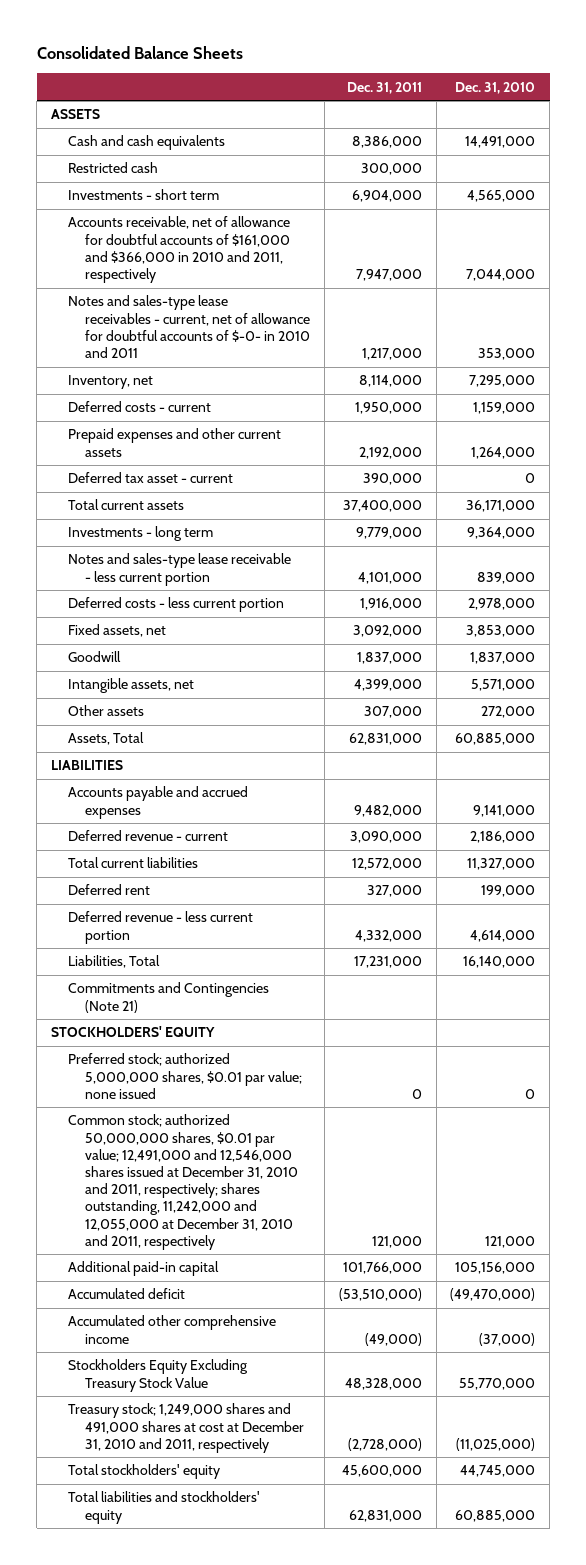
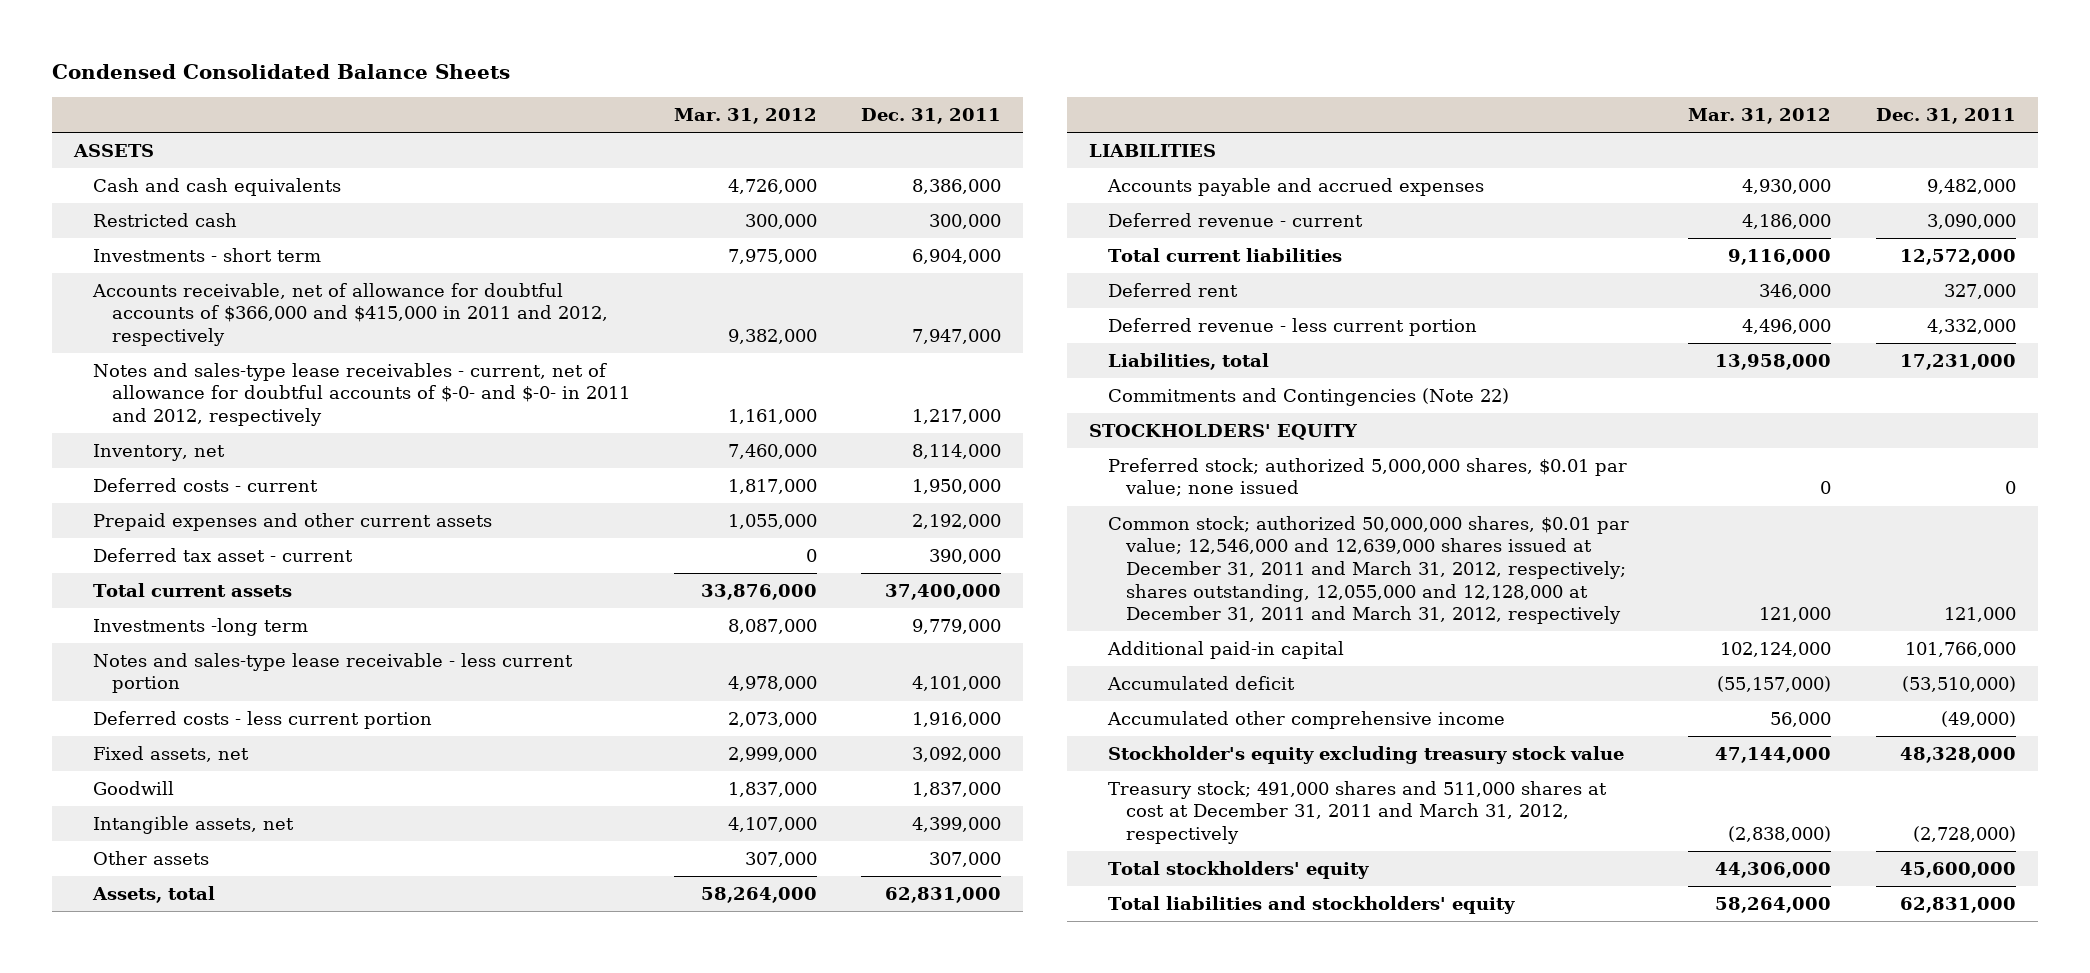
[36,46,243,60] Consolidated Balance Sheets -> [52,64,511,80] Condensed Consolidated Balance Sheets
[455,81,536,94] Dec. 31, 2010 -> none
none -> [673,107,817,124] Mar. 31, 2012
[68,216,291,284] Accounts receivable, net of allowance for doubtful accounts of $161,000 and $366,000 in 2010 and 2011, respectively -> [92,282,608,347] Accounts receivable, net of allowance for doubtful accounts of $366,000 and $415,000 in 2011 and 2012, respectively
[68,295,311,359] Notes and sales-type lease receivables - current, net of allowance for doubtful accounts of $-0- in 2010 and 2011 -> [93,362,630,427] Notes and sales-type lease receivables - current, net of allowance for doubtful accounts of $-0- and $-0- in 2011 and 2012, respectively
[68,526,214,542] Investments - long term -> [93,617,309,636] Investments -long term
[68,732,145,746] Assets, Total -> [92,885,216,903] Assets, total
[68,955,161,969] Liabilities, Total -> [1107,352,1269,370] Liabilities, total
[68,982,270,1013] Commitments and Contingencies (Note 21) -> [1107,387,1509,406] Commitments and Contingencies (Note 22)
[68,1114,299,1250] Common stock; authorized 50,000,000 shares, $0.01 par value; 12,491,000 and 12,546,000 shares issued at December 31, 2010 and 2011, respectively; shares outstanding, 11,242,000 and 12,055,000 at December 31, 2010 and 2011, respectively -> [1107,515,1629,625] Common stock; authorized 50,000,000 shares, $0.01 par value; 12,546,000 and 12,639,000 shares issued at December 31, 2011 and March 31, 2012, respectively; shares outstanding, 12,055,000 and 12,128,000 at December 31, 2011 and March 31, 2012, respectively
[68,1359,249,1392] Stockholders Equity Excluding Treasury Stock Value -> [1107,745,1624,764] Stockholder's equity excluding treasury stock value
[68,1403,305,1453] Treasury stock; 1,249,000 shares and 491,000 shares at cost at December 31, 2010 and 2011, respectively -> [1107,780,1607,845] Treasury stock; 491,000 shares and 511,000 shares at cost at December 31, 2011 and March 31, 2012, respectively

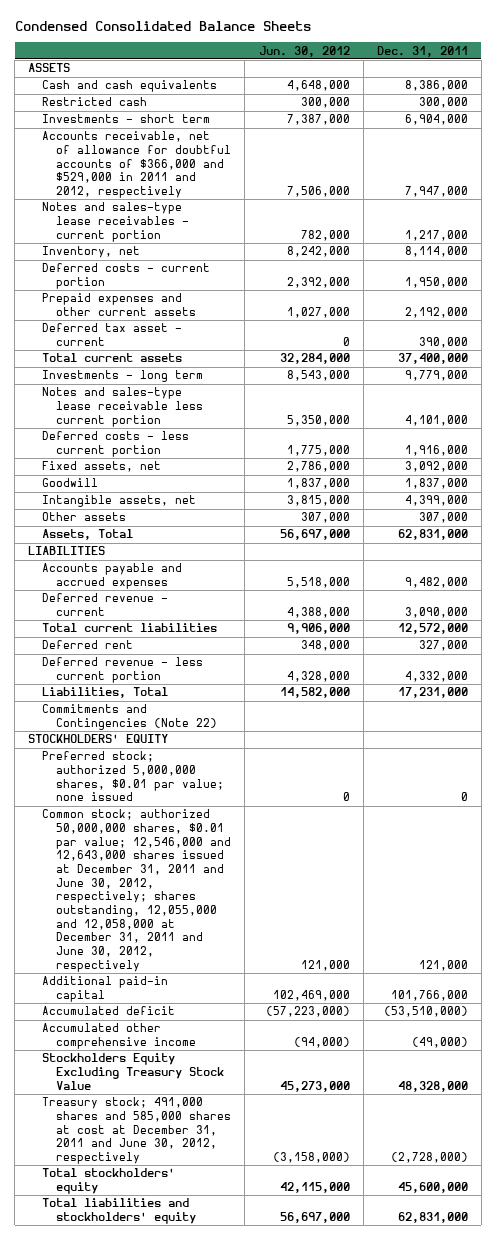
[673,107,817,124] Mar. 31, 2012 -> none
none -> [258,45,350,57] Jun. 30, 2012
[92,282,608,347] Accounts receivable, net of allowance for doubtful accounts of $366,000 and $415,000 in 2011 and 2012, respectively -> [42,131,232,199] Accounts receivable, net of allowance for doubtful accounts of $366,000 and $529,000 in 2011 and 2012, respectively
[93,362,630,427] Notes and sales-type lease receivables - current, net of allowance for doubtful accounts of $-0- and $-0- in 2011 and 2012, respectively -> [42,202,190,242] Notes and sales-type lease receivables - current portion
[93,477,319,492] Deferred costs - current -> [42,263,211,290] Deferred costs - current portion
[93,617,309,636] Investments -long term -> [42,370,204,383] Investments - long term
[93,652,574,694] Notes and sales-type lease receivable - less current portion -> [42,387,204,427] Notes and sales-type lease receivable less current portion
[92,885,216,903] Assets, total -> [42,529,134,541] Assets, Total
[1107,352,1269,370] Liabilities, total -> [42,687,169,699] Liabilities, Total
[1107,515,1629,625] Common stock; authorized 50,000,000 shares, $0.01 par value; 12,546,000 and 12,639,000 shares issued at December 31, 2011 and March 31, 2012, respectively; shares outstanding, 12,055,000 and 12,128,000 at December 31, 2011 and March 31, 2012, respectively -> [42,809,232,972] Common stock; authorized 50,000,000 shares, $0.01 par value; 12,546,000 and 12,643,000 shares issued at December 31, 2011 and June 30, 2012, respectively; shares outstanding, 12,055,000 and 12,058,000 at December 31, 2011 and June 30, 2012, respectively
[1107,745,1624,764] Stockholder's equity excluding treasury stock value -> [42,1053,225,1090] Stockholders Equity Excluding Treasury Stock Value
[1107,780,1607,845] Treasury stock; 491,000 shares and 511,000 shares at cost at December 31, 2011 and March 31, 2012, respectively -> [42,1097,232,1165] Treasury stock; 491,000 shares and 585,000 shares at cost at December 31, 2011 and June 30, 2012, respectively

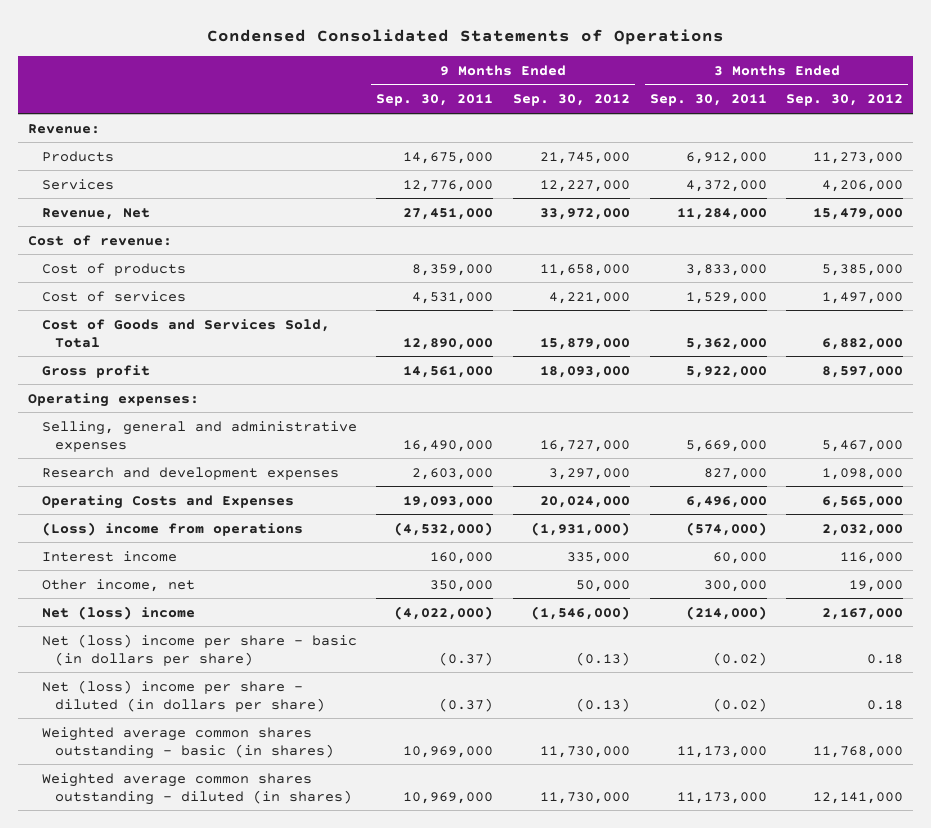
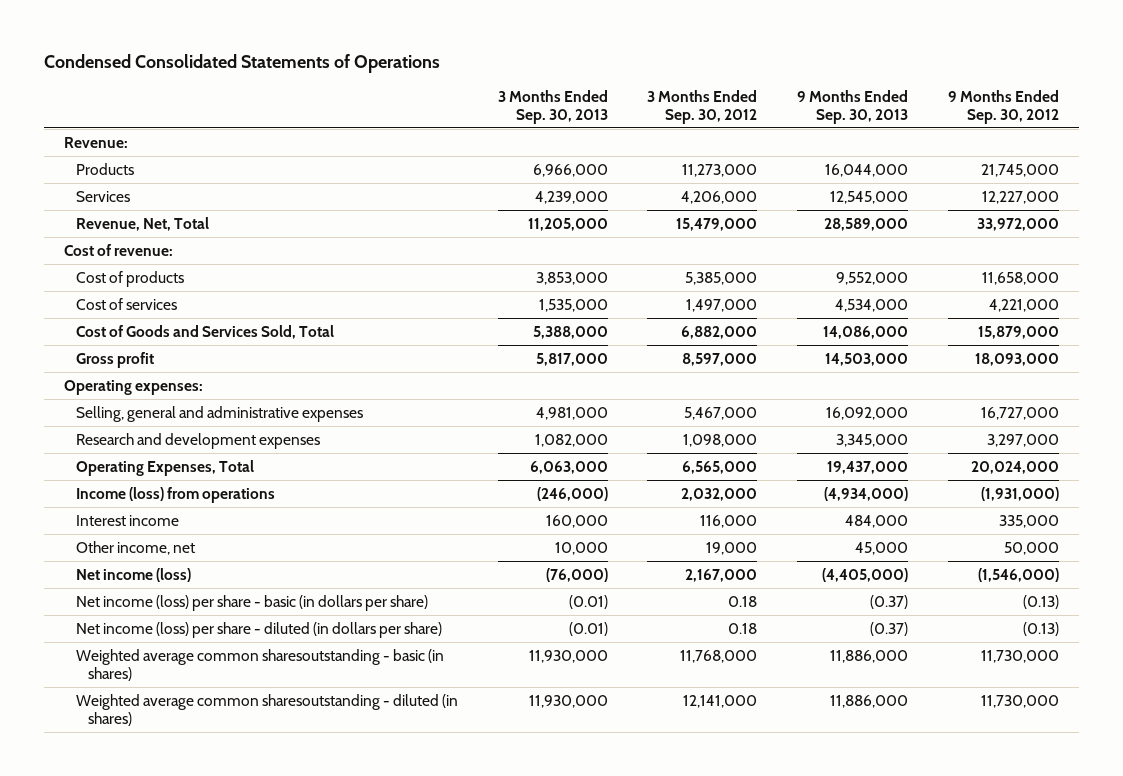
[376,94,494,107] Sep. 30, 2011 -> none
[649,94,767,107] Sep. 30, 2011 -> none
none -> [497,89,608,125] 3 Months Ended Sep. 30, 2013
none -> [797,89,909,125] 9 Months Ended Sep. 30, 2013
[41,207,150,220] Revenue, Net -> [75,216,209,231] Revenue, Net, Total
[41,494,294,509] Operating Costs and Expenses -> [75,459,254,476] Operating Expenses, Total
[41,521,303,536] (Loss) income from operations -> [75,486,275,503] Income (loss) from operations
[41,605,195,620] Net (loss) income -> [75,567,191,582] Net income (loss)
[41,633,357,666] Net (loss) income per share - basic (in dollars per share) -> [75,594,428,611] Net income (loss) per share - basic (in dollars per share)
[41,679,326,712] Net (loss) income per share - diluted (in dollars per share) -> [75,621,442,638] Net income (loss) per share - diluted (in dollars per share)
[41,726,335,759] Weighted average common shares outstanding - basic (in shares) -> [75,648,444,681] Weighted average common sharesoutstanding - basic (in shares)
[41,772,353,805] Weighted average common shares outstanding - diluted (in shares) -> [75,693,458,726] Weighted average common sharesoutstanding - diluted (in shares)

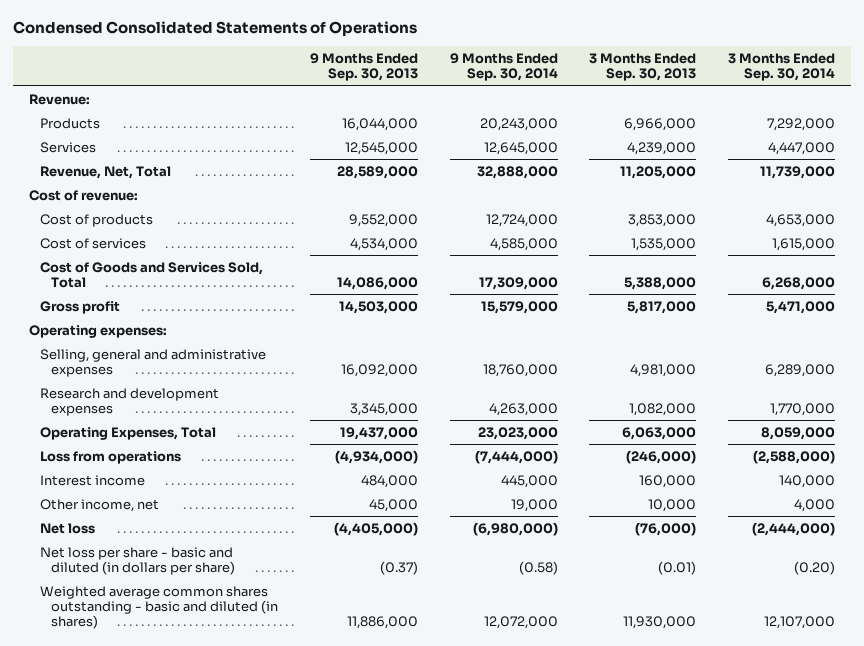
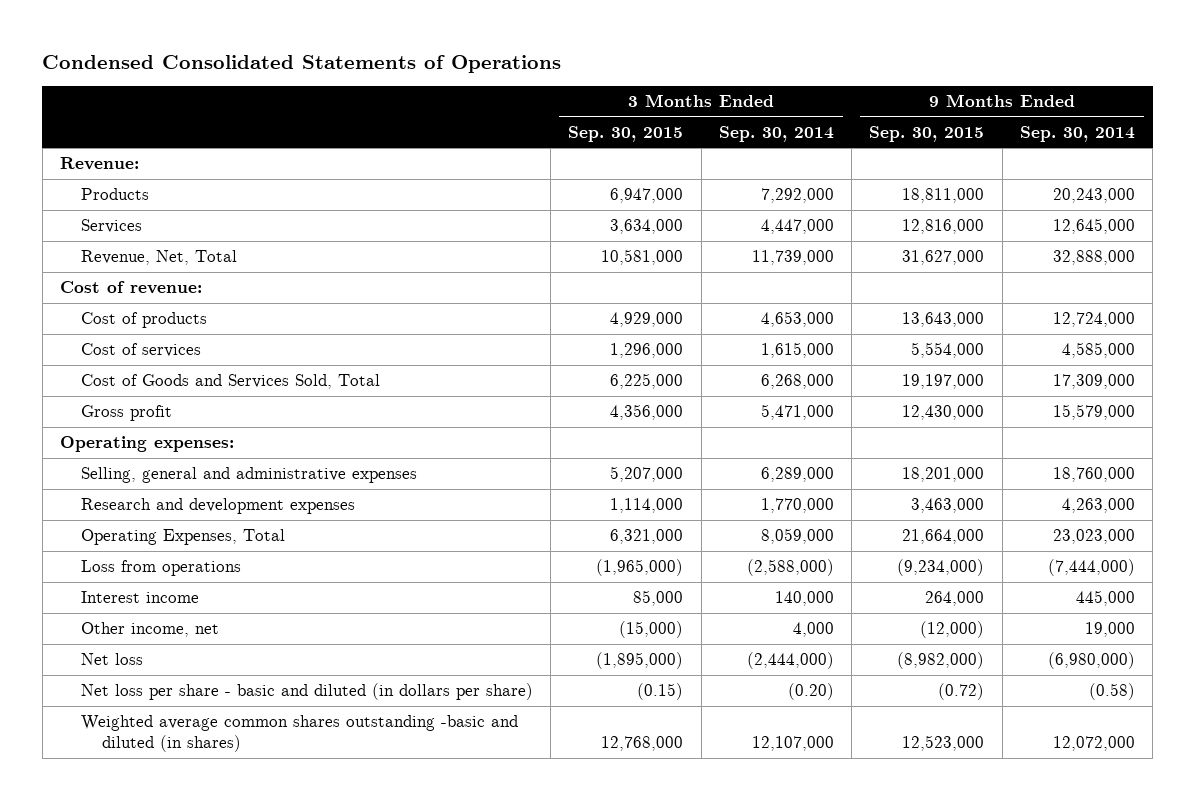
[309,53,418,82] 9 Months Ended Sep. 30, 2013 -> none
[589,53,697,82] 3 Months Ended Sep. 30, 2013 -> none
none -> [568,125,684,142] Sep. 30, 2015
none -> [869,125,985,142] Sep. 30, 2015
[40,585,279,629] Weighted average common shares outstanding - basic and diluted (in shares) -> [80,715,518,753] Weighted average common shares outstanding -basic and diluted (in shares)

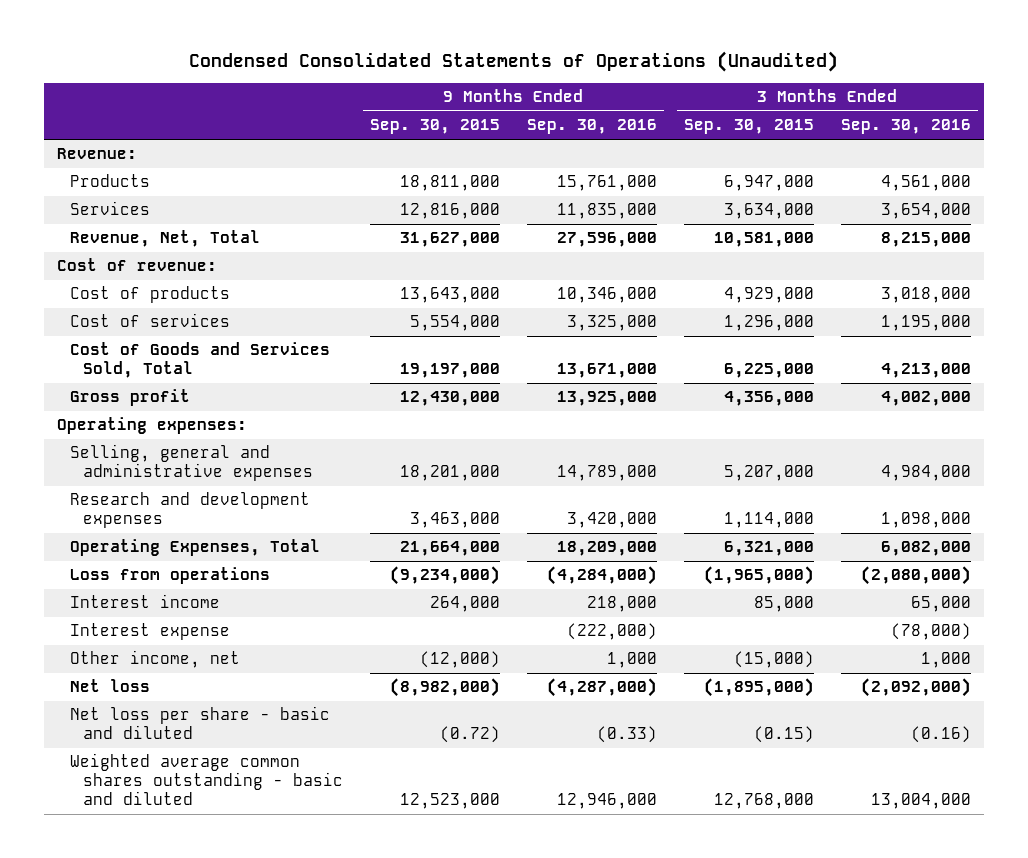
[42,54,562,73] Condensed Consolidated Statements of Operations -> [189,51,839,73] Condensed Consolidated Statements of Operations (Unaudited)
[718,125,834,142] Sep. 30, 2014 -> none
[1019,125,1135,142] Sep. 30, 2014 -> none
none -> [526,119,657,135] Sep. 30, 2016
none -> [840,119,971,135] Sep. 30, 2016
none -> [69,623,230,641] Interest expense
[80,683,533,701] Net loss per share - basic and diluted (in dollars per share) -> [69,706,330,740] Net loss per share - basic and diluted
[80,715,518,753] Weighted average common shares outstanding -basic and diluted (in shares) -> [69,753,343,806] Weighted average common shares outstanding - basic and diluted

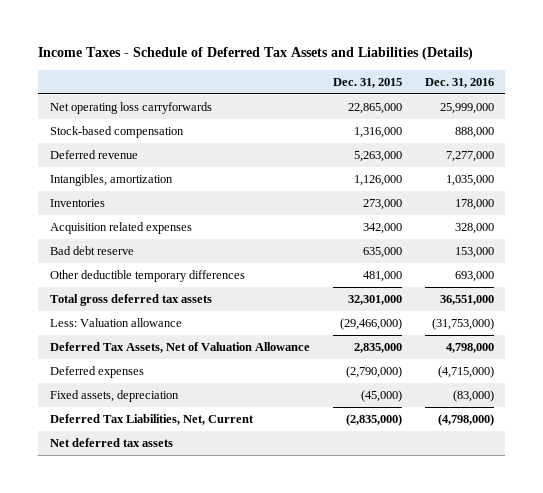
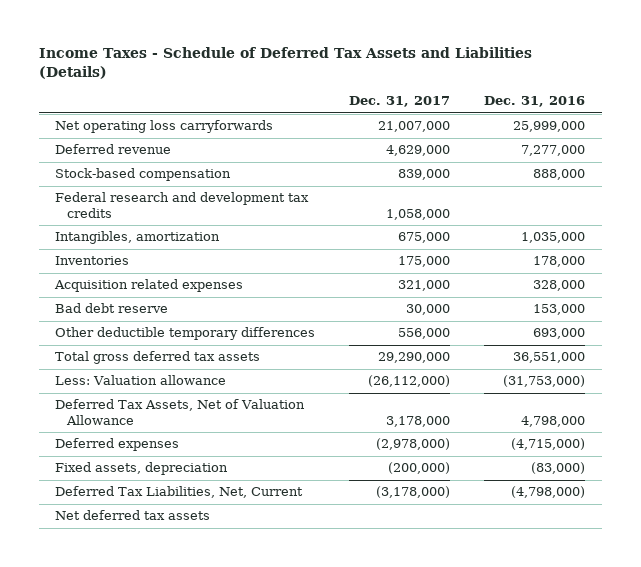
[332,77,402,88] Dec. 31, 2015 -> none
none -> [349,96,451,108] Dec. 31, 2017
[49,126,184,139] Stock-based compensation -> [55,168,232,182] Stock-based compensation
none -> [55,192,310,219] Federal research and development tax credits

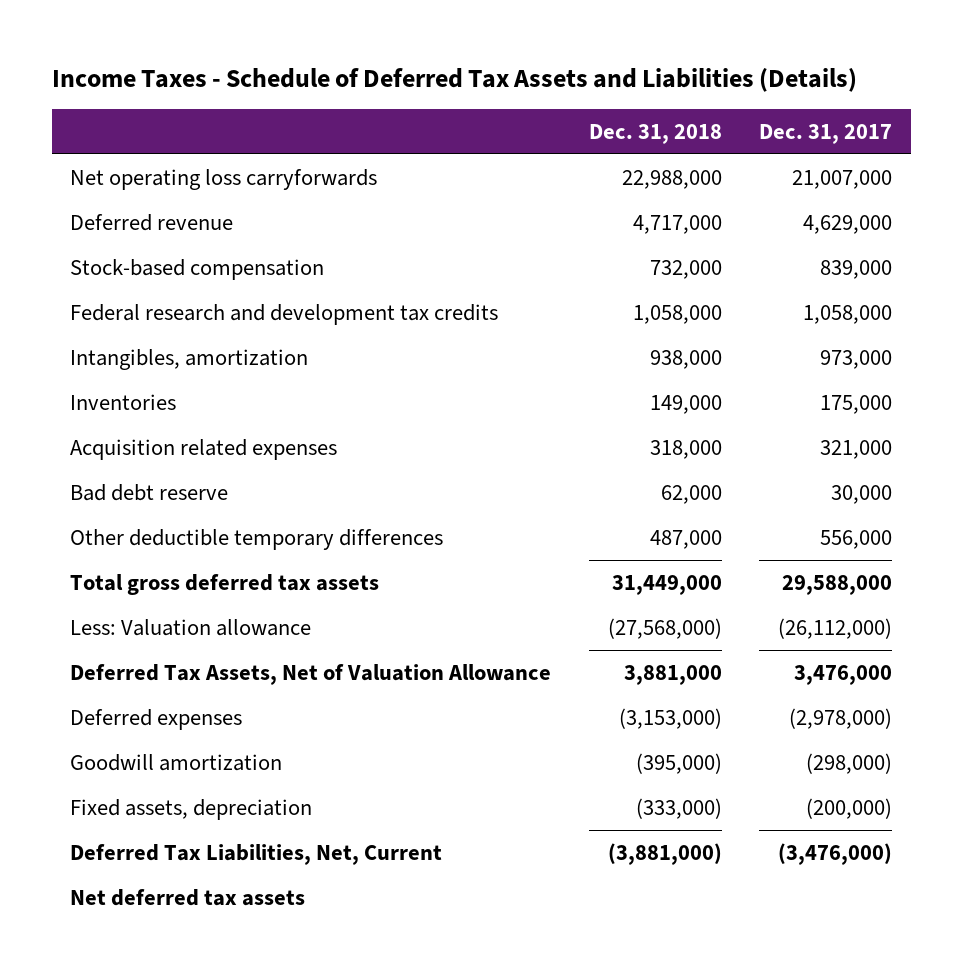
[484,96,586,108] Dec. 31, 2016 -> none
none -> [588,123,722,144] Dec. 31, 2018
[398,232,451,244] 675,000 -> [820,349,893,369] 973,000
[378,352,451,364] 29,290,000 -> [782,574,893,595] 29,588,000
[386,416,451,428] 3,178,000 -> [794,664,893,685] 3,476,000
none -> [70,753,283,771] Goodwill amortization
[376,486,451,499] (3,178,000) -> [778,842,893,865] (3,476,000)

